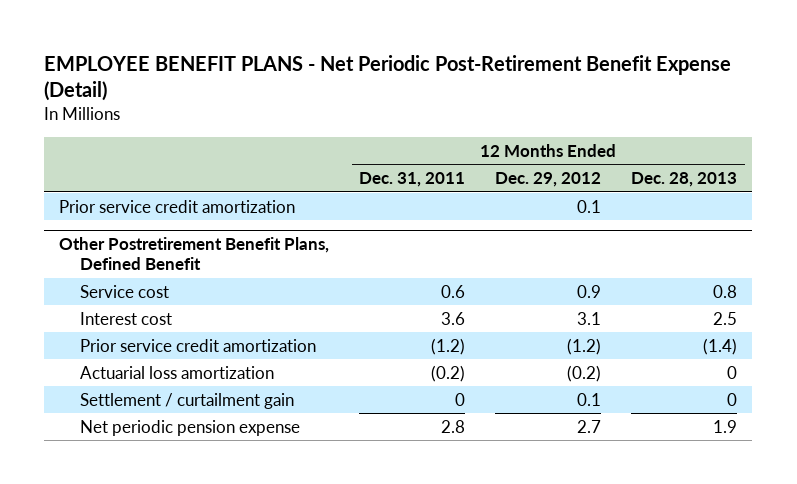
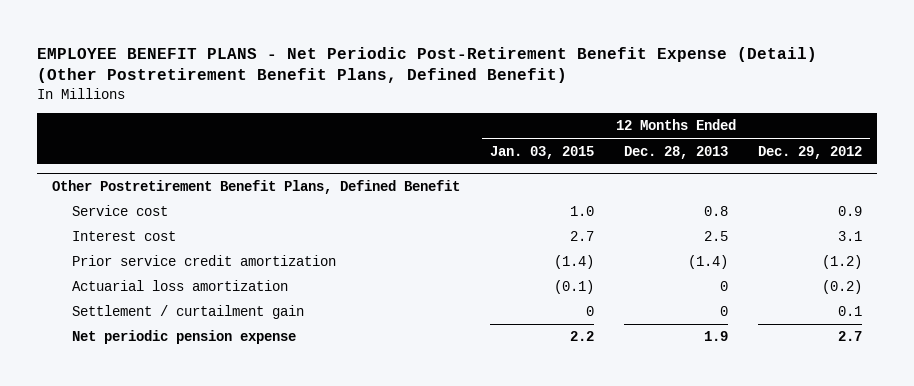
[44,54,732,102] EMPLOYEE BENEFIT PLANS - Net Periodic Post-Retirement Benefit Expense (Detail) -> [36,46,817,84] EMPLOYEE BENEFIT PLANS - Net Periodic Post-Retirement Benefit Expense (Detail) (Other Postretirement Benefit Plans, Defined Benefit)
[359,172,466,188] Dec. 31, 2011 -> none
none -> [490,145,595,159] Jan. 03, 2015
[59,199,296,213] Prior service credit amortization -> none

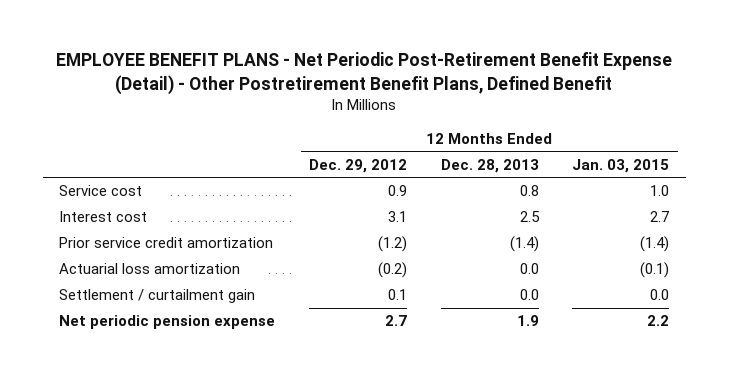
[36,46,817,84] EMPLOYEE BENEFIT PLANS - Net Periodic Post-Retirement Benefit Expense (Detail) (Other Postretirement Benefit Plans, Defined Benefit) -> [56,52,673,95] EMPLOYEE BENEFIT PLANS - Net Periodic Post-Retirement Benefit Expense (Detail) - Other Postretirement Benefit Plans, Defined Benefit
[51,180,460,195] Other Postretirement Benefit Plans, Defined Benefit -> none
[720,281,729,292] 0 -> [519,263,539,275] 0.0
[586,306,595,317] 0 -> [650,289,670,301] 0.0
[720,306,729,317] 0 -> [519,289,539,301] 0.0

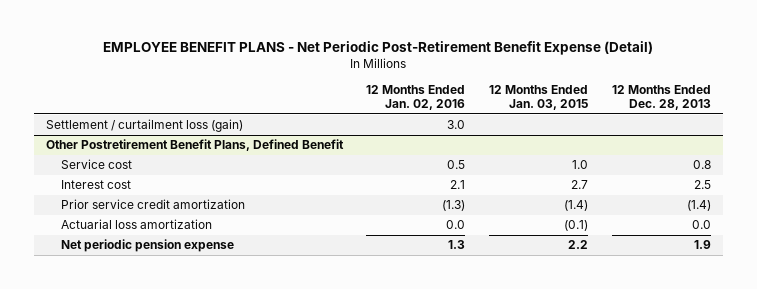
[56,52,673,95] EMPLOYEE BENEFIT PLANS - Net Periodic Post-Retirement Benefit Expense (Detail) - Other Postretirement Benefit Plans, Defined Benefit -> [103,41,654,56] EMPLOYEE BENEFIT PLANS - Net Periodic Post-Retirement Benefit Expense (Detail)
[309,158,408,173] Dec. 29, 2012 -> none
none -> [366,85,466,111] 12 Months Ended Jan. 02, 2016
none -> [45,119,243,133] Settlement / curtailment loss (gain)
none -> [45,139,344,152] Other Postretirement Benefit Plans, Defined Benefit
[59,289,256,304] Settlement / curtailment gain -> none

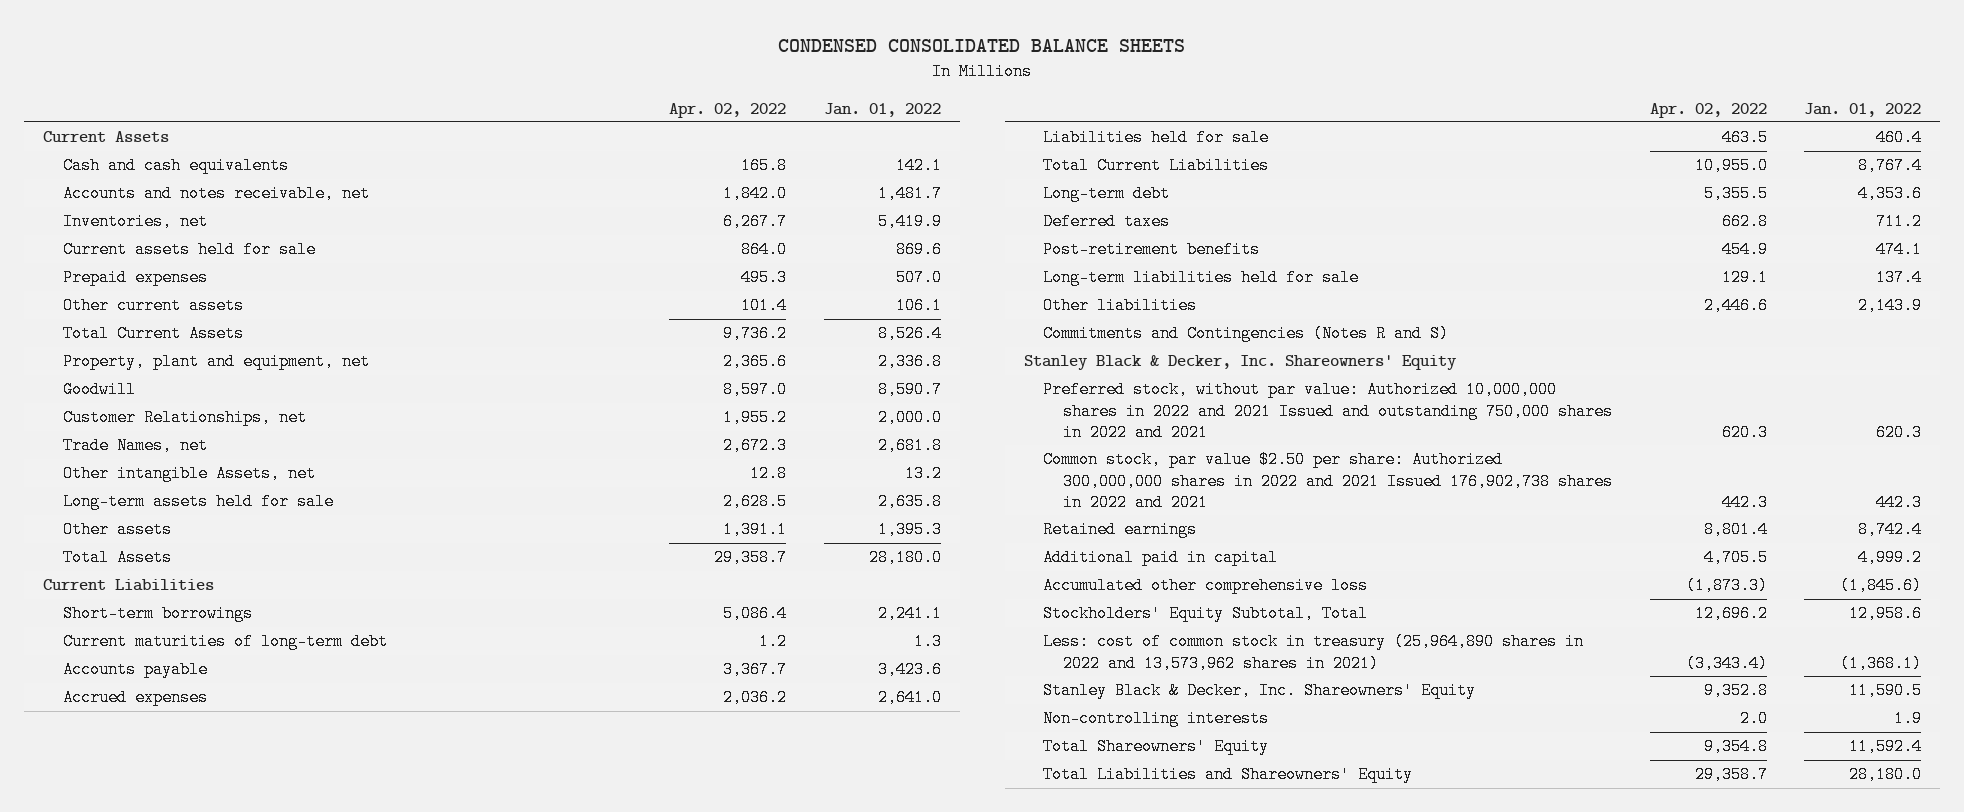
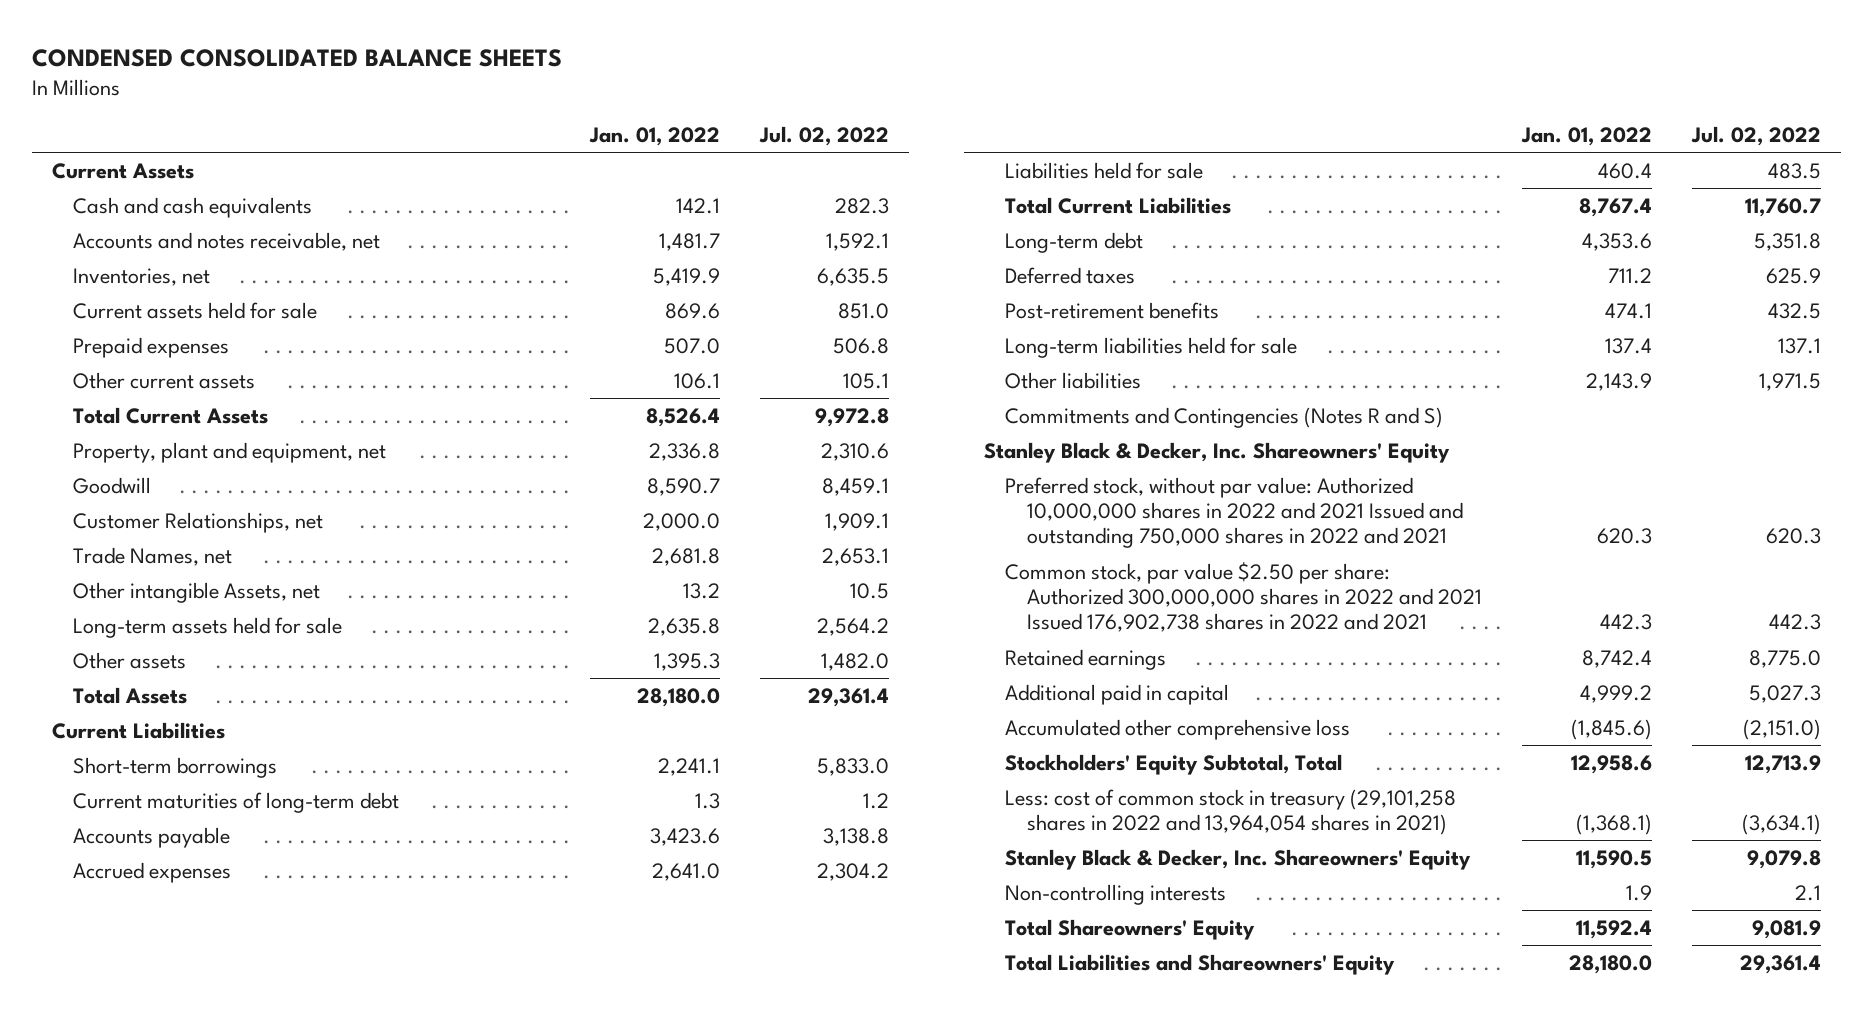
[669,102,787,118] Apr. 02, 2022 -> none
none -> [759,126,890,147] Jul. 02, 2022
[1043,633,1585,672] Less: cost of common stock in treasury (25,964,890 shares in 2022 and 13,573,962 shares in 2021) -> [1005,788,1457,836] Less: cost of common stock in treasury (29,101,258 shares in 2022 and 13,964,054 shares in 2021)

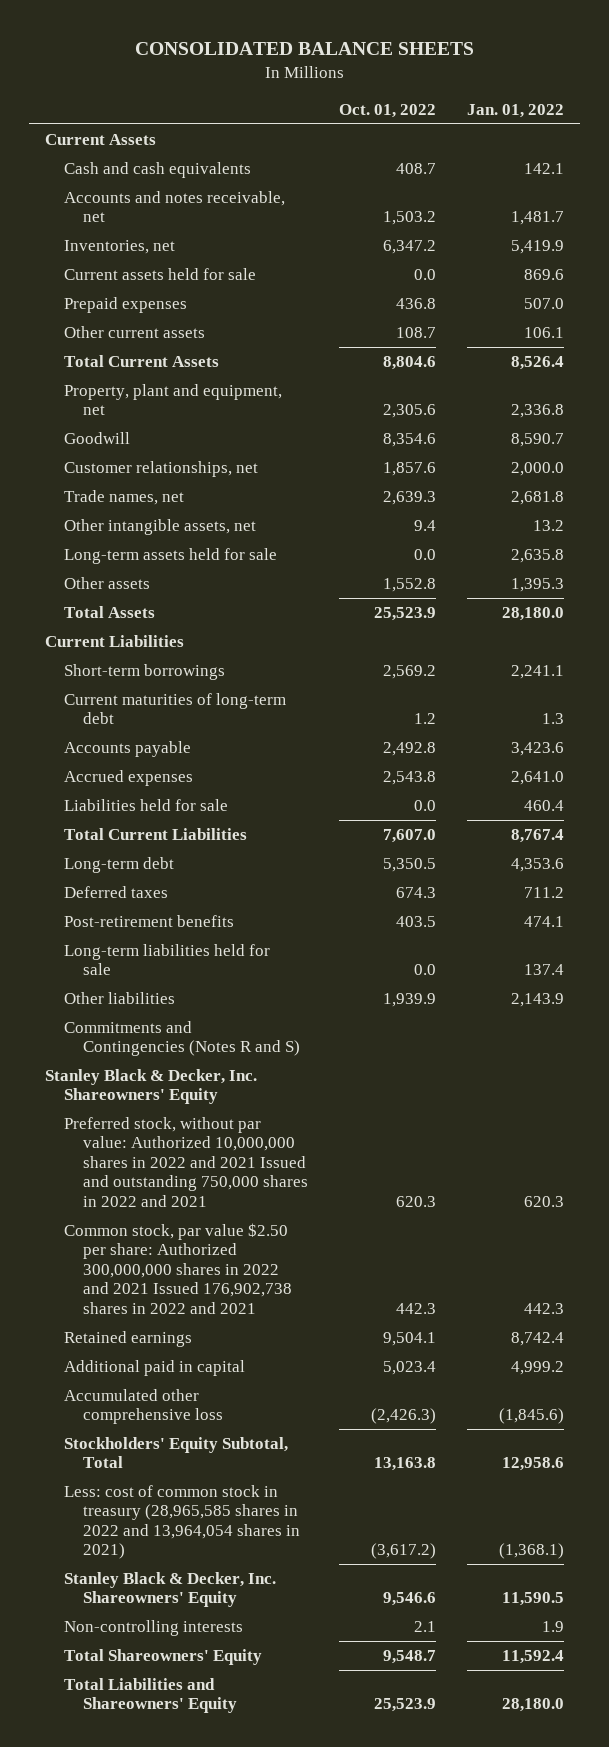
[31,48,562,67] CONDENSED CONSOLIDATED BALANCE SHEETS -> [134,42,474,56] CONSOLIDATED BALANCE SHEETS
[759,126,890,147] Jul. 02, 2022 -> none
none -> [339,103,437,118] Oct. 01, 2022
[73,511,324,533] Customer Relationships, net -> [64,460,259,477] Customer relationships, net
[73,546,233,566] Trade Names, net -> [64,489,185,505] Trade names, net
[73,581,321,603] Other intangible Assets, net -> [64,518,257,535] Other intangible assets, net
[1005,788,1457,836] Less: cost of common stock in treasury (29,101,258 shares in 2022 and 13,964,054 shares in 2021) -> [64,1484,301,1560] Less: cost of common stock in treasury (28,965,585 shares in 2022 and 13,964,054 shares in 2021)

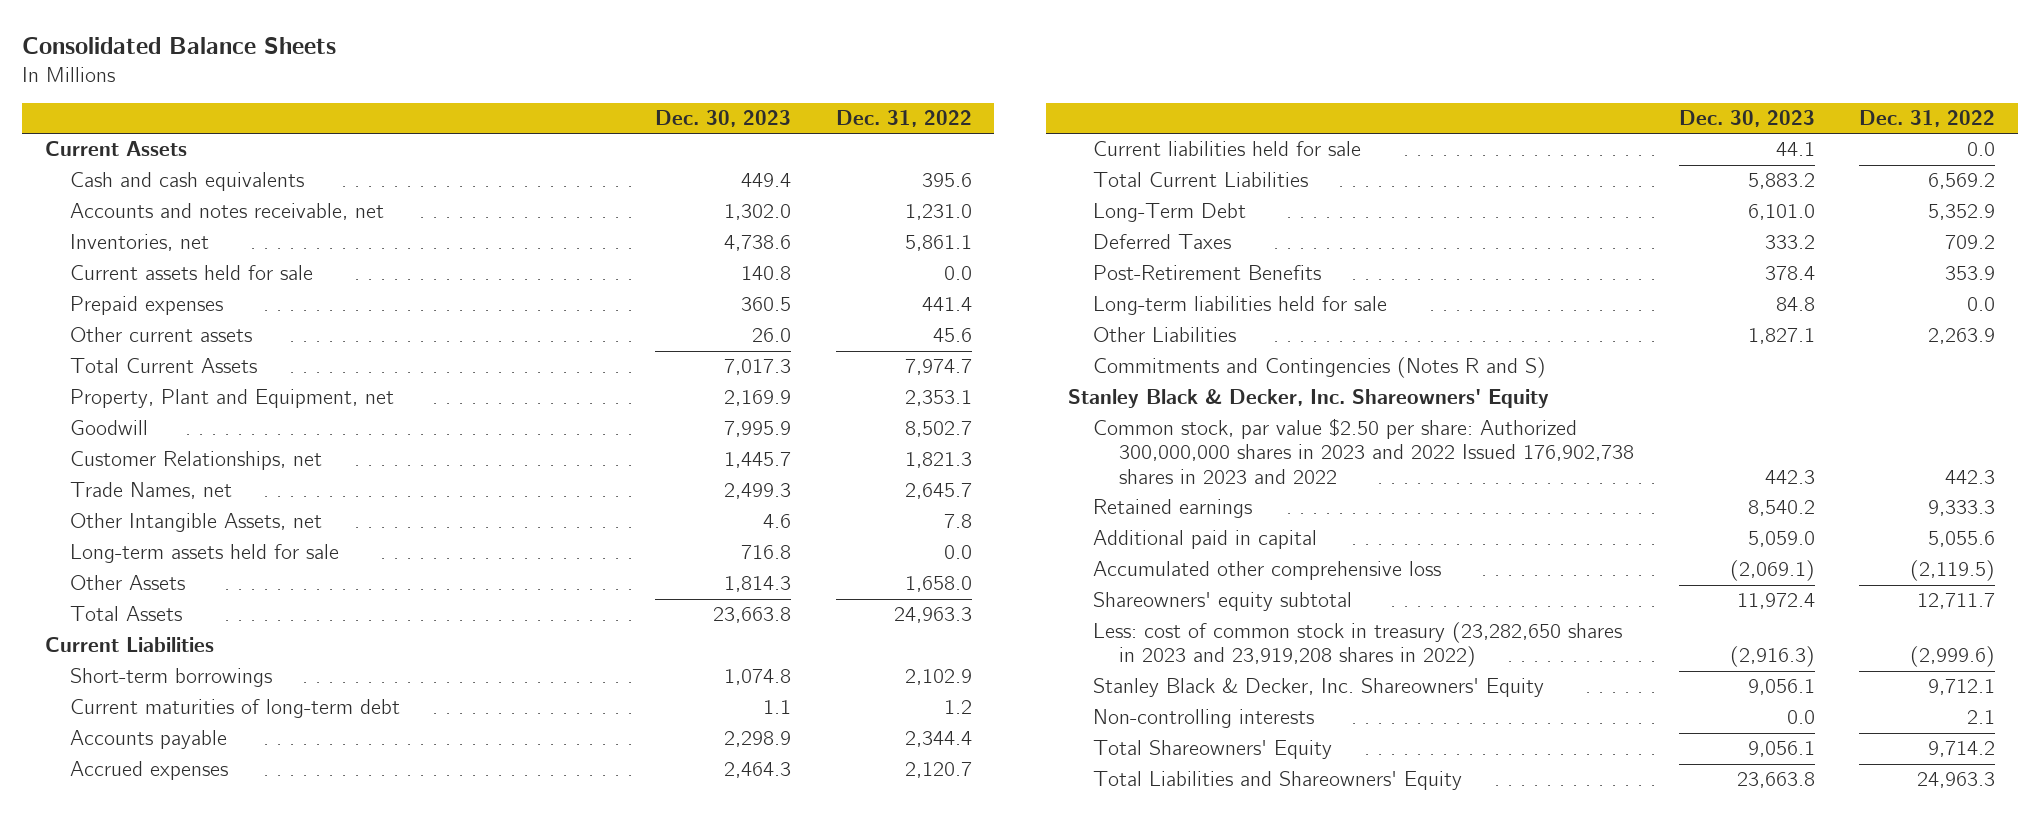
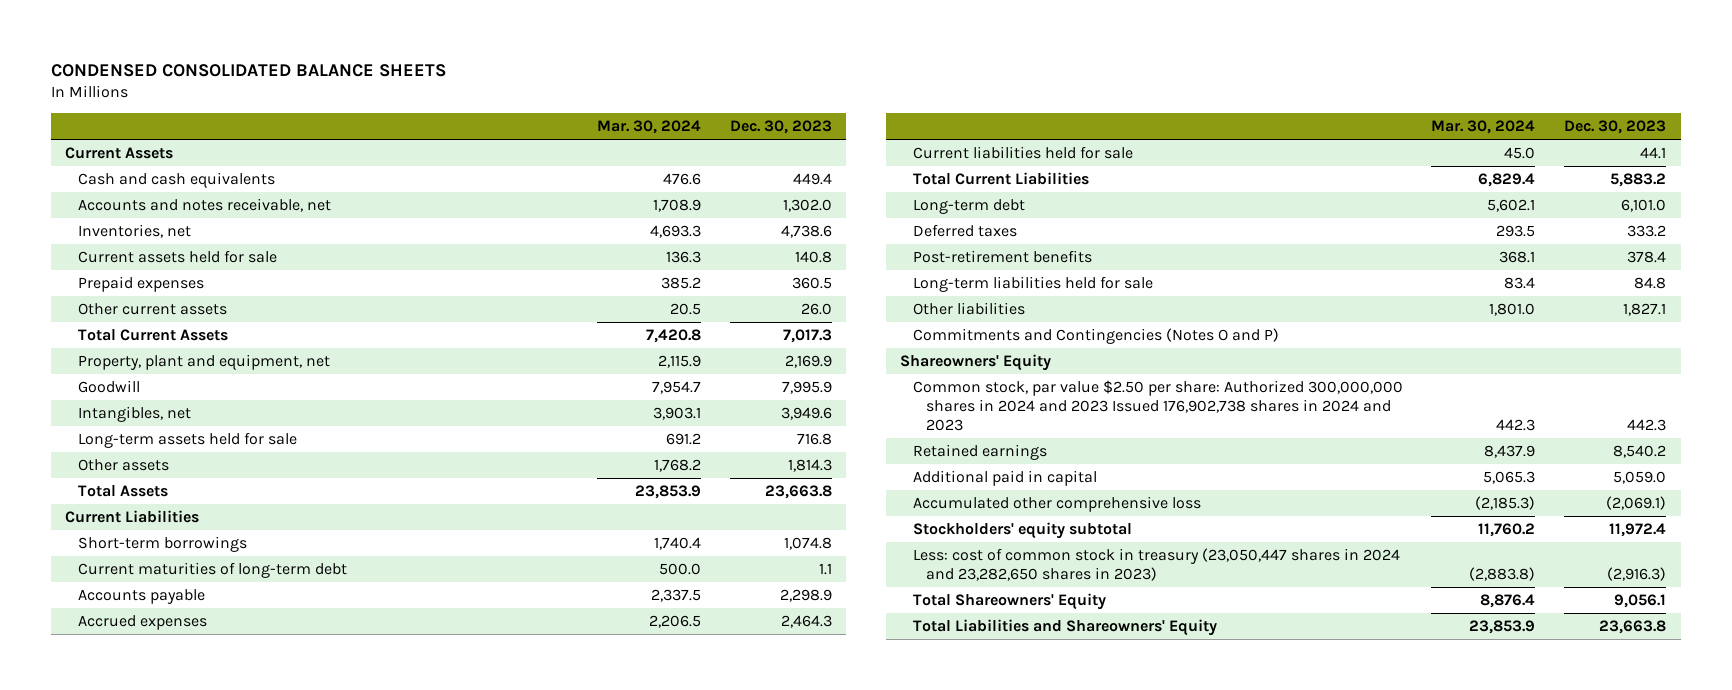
[22,37,337,55] Consolidated Balance Sheets -> [51,63,447,77] CONDENSED CONSOLIDATED BALANCE SHEETS
[835,110,972,128] Dec. 31, 2022 -> none
none -> [597,119,702,134] Mar. 30, 2024
[69,389,394,409] Property, Plant and Equipment, net -> [78,354,331,371] Property, plant and equipment, net
[69,451,322,471] Customer Relationships, net -> none
[69,482,232,500] Trade Names, net -> none
[69,513,322,533] Other Intangible Assets, net -> [78,406,192,423] Intangibles, net
[762,514,791,529] 4.6 -> [780,407,832,421] 3,949.6
[69,575,185,591] Other Assets -> [78,459,170,472] Other assets
[1093,203,1247,223] Long-Term Debt -> [912,199,1025,215] Long-term debt
[1093,234,1232,250] Deferred Taxes -> [912,224,1017,238] Deferred taxes
[1093,265,1322,281] Post-Retirement Benefits -> [912,250,1092,264] Post-retirement benefits
[1093,327,1237,343] Other Liabilities -> [912,302,1025,316] Other liabilities
[1093,357,1547,379] Commitments and Contingencies (Notes R and S) -> [912,328,1279,345] Commitments and Contingencies (Notes O and P)
[1068,389,1550,409] Stanley Black & Decker, Inc. Shareowners' Equity -> [899,354,1051,372] Shareowners' Equity
[1093,418,1634,484] Common stock, par value $2.50 per share: Authorized 300,000,000 shares in 2023 and 2022 Issued 176,902,738 shares in 2023 and 2022 -> [912,380,1403,432] Common stock, par value $2.50 per share: Authorized 300,000,000 shares in 2024 and 2023 Issued 176,902,738 shares in 2024 and 2023
[1093,678,1545,698] Stanley Black & Decker, Inc. Shareowners' Equity -> none
[1093,709,1315,729] Non-controlling interests -> none
[1093,592,1353,612] Shareowners' equity subtotal -> [912,522,1132,540] Stockholders' equity subtotal
[1093,622,1623,668] Less: cost of common stock in treasury (23,282,650 shares in 2023 and 23,919,208 shares in 2022) -> [912,548,1400,582] Less: cost of common stock in treasury (23,050,447 shares in 2024 and 23,282,650 shares in 2023)

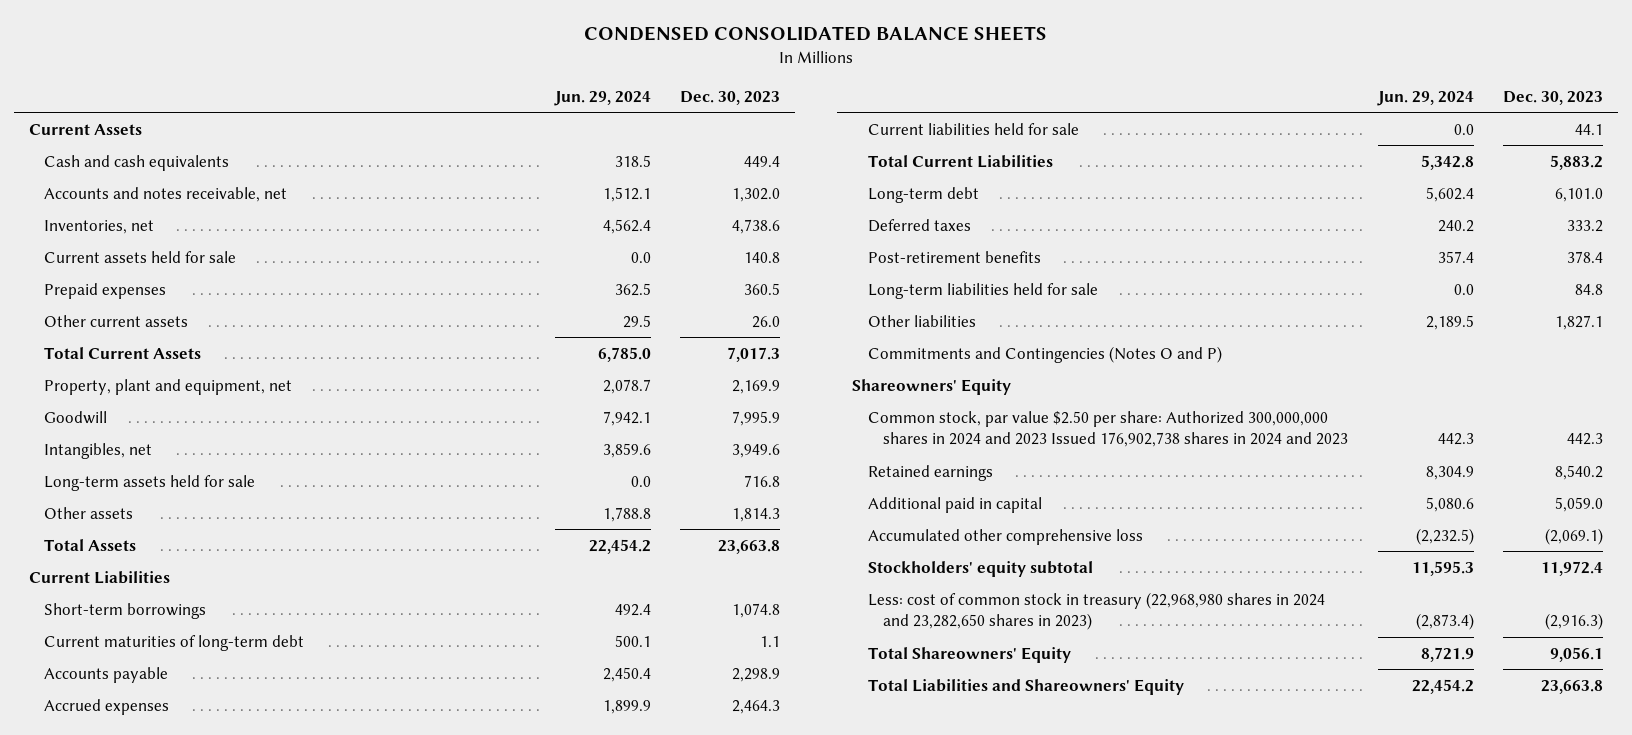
[597,119,702,134] Mar. 30, 2024 -> none
none -> [553,90,651,106] Jun. 29, 2024
[912,548,1400,582] Less: cost of common stock in treasury (23,050,447 shares in 2024 and 23,282,650 shares in 2023) -> [867,591,1325,631] Less: cost of common stock in treasury (22,968,980 shares in 2024 and 23,282,650 shares in 2023)

